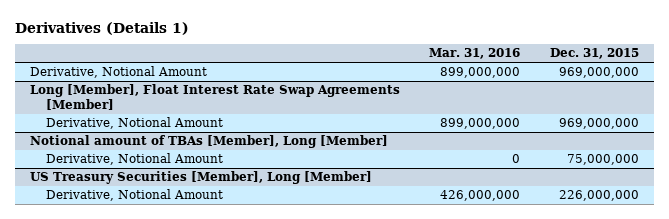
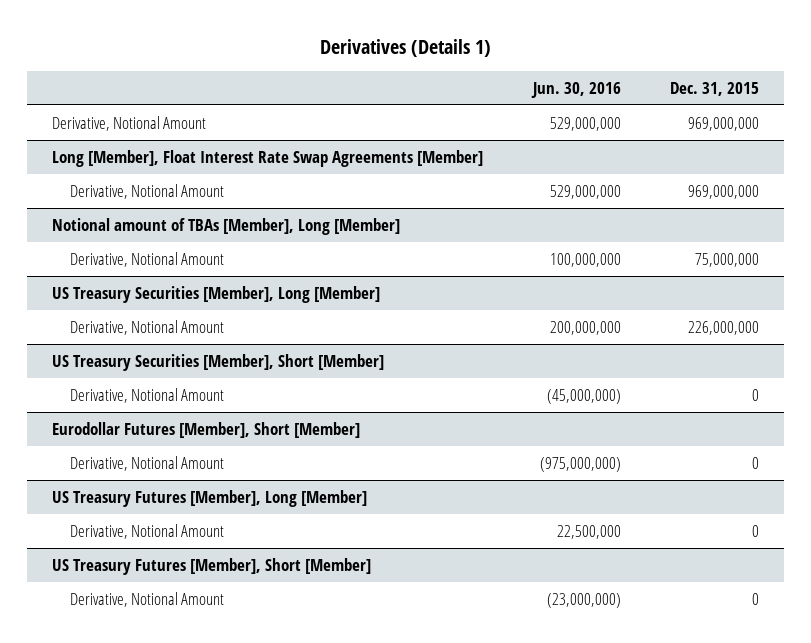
[429,48,521,60] Mar. 31, 2016 -> none
none -> [530,81,621,98] Jun. 30, 2016
none -> [51,353,384,371] US Treasury Securities [Member], Short [Member]
none -> [69,387,224,403] Derivative, Notional Amount
none -> [51,421,360,438] Eurodollar Futures [Member], Short [Member]
none -> [69,455,224,471] Derivative, Notional Amount
none -> [51,489,367,507] US Treasury Futures [Member], Long [Member]
none -> [69,523,224,539] Derivative, Notional Amount
none -> [51,557,371,575] US Treasury Futures [Member], Short [Member]
none -> [69,591,224,607] Derivative, Notional Amount

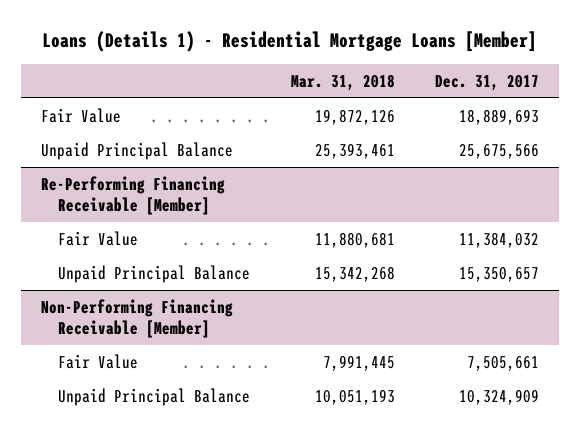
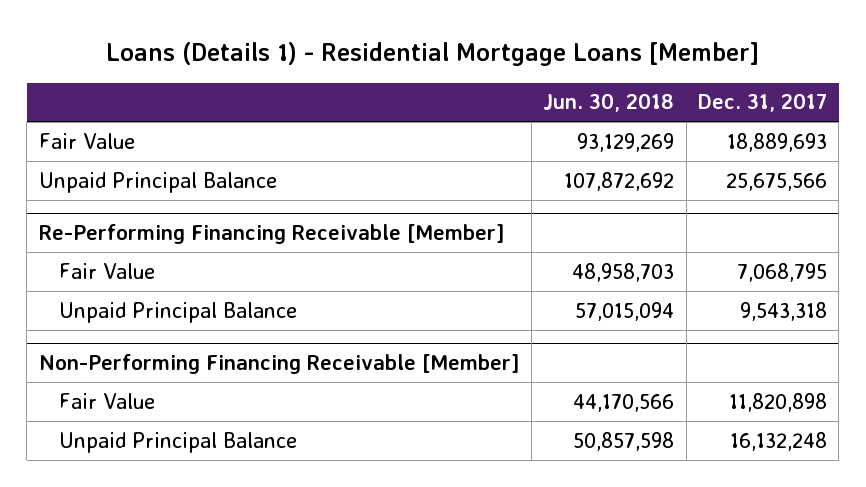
[290,73,395,91] Mar. 31, 2018 -> none
none -> [543,93,675,113] Jun. 30, 2018
[459,231,540,248] 11,384,032 -> [737,262,828,282] 7,068,795
[459,266,540,282] 15,350,657 -> [740,301,828,321] 9,543,318
[467,355,540,371] 7,505,661 -> [729,392,828,412] 11,820,898
[459,388,540,405] 10,324,909 -> [730,431,828,451] 16,132,248

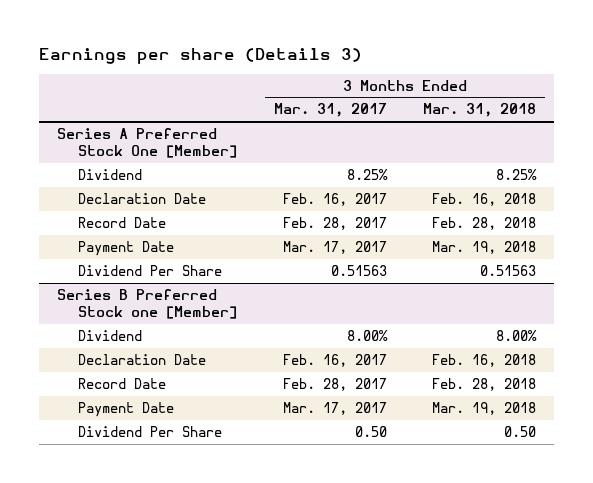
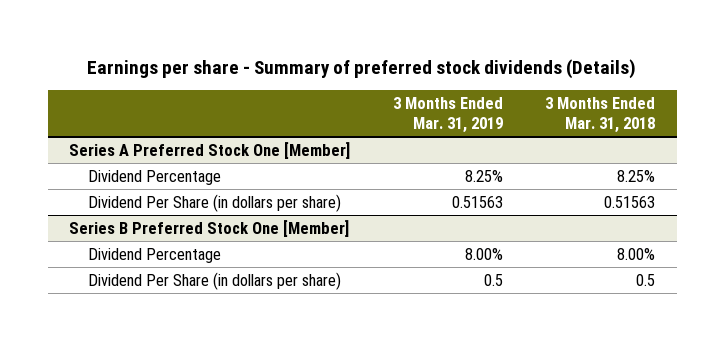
[39,48,363,65] Earnings per share (Details 3) -> [87,58,637,79] Earnings per share - Summary of preferred stock dividends (Details)
[273,103,387,118] Mar. 31, 2017 -> none
none -> [392,96,503,133] 3 Months Ended Mar. 31, 2019
[78,193,207,205] Declaration Date -> none
[78,217,167,229] Record Date -> none
[78,241,175,257] Payment Date -> none
[78,354,207,366] Declaration Date -> none
[78,378,167,390] Record Date -> none
[78,402,175,418] Payment Date -> none
[78,169,143,181] Dividend -> [87,169,221,185] Dividend Percentage
[78,265,223,277] Dividend Per Share -> [87,193,341,212] Dividend Per Share (in dollars per share)
[57,289,238,320] Series B Preferred Stock one [Member] -> [69,219,350,237] Series B Preferred Stock One [Member]
[78,330,143,342] Dividend -> [87,247,221,263] Dividend Percentage
[78,426,223,438] Dividend Per Share -> [87,271,341,290] Dividend Per Share (in dollars per share)
[503,426,536,438] 0.50 -> [636,273,656,286] 0.5

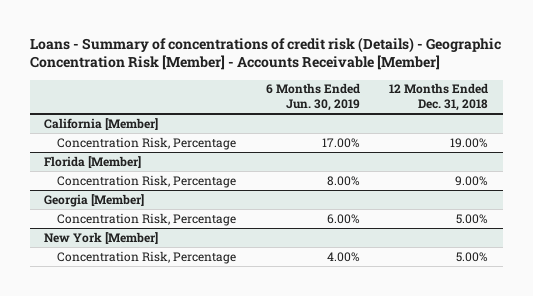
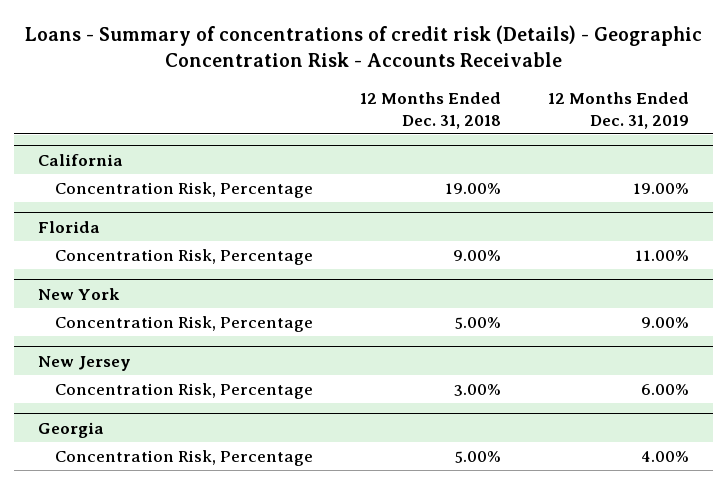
[29,36,501,71] Loans - Summary of concentrations of credit risk (Details) - Geographic Concentration Risk [Member] - Accounts Receivable [Member] -> [24,24,702,67] Loans - Summary of concentrations of credit risk (Details) - Geographic Concentration Risk - Accounts Receivable
[265,83,360,112] 6 Months Ended Jun. 30, 2019 -> none
none -> [548,91,690,129] 12 Months Ended Dec. 31, 2019
[44,117,159,130] California [Member] -> [38,153,124,166] California
[44,155,142,168] Florida [Member] -> [38,220,101,233] Florida
[44,193,145,207] Georgia [Member] -> [38,287,121,300] New York
[44,231,159,244] New York [Member] -> [38,355,132,371] New Jersey
none -> [54,383,313,400] Concentration Risk, Percentage
none -> [38,421,105,438] Georgia

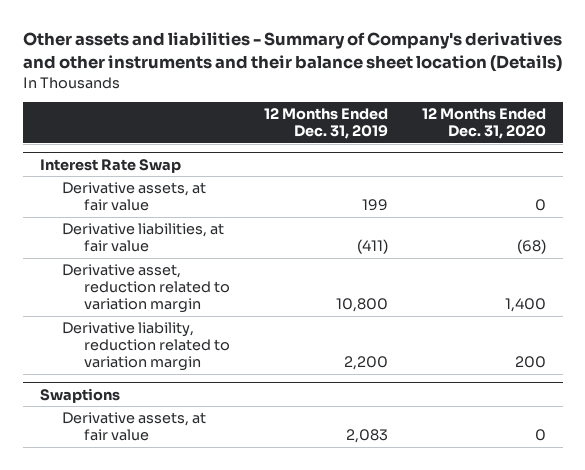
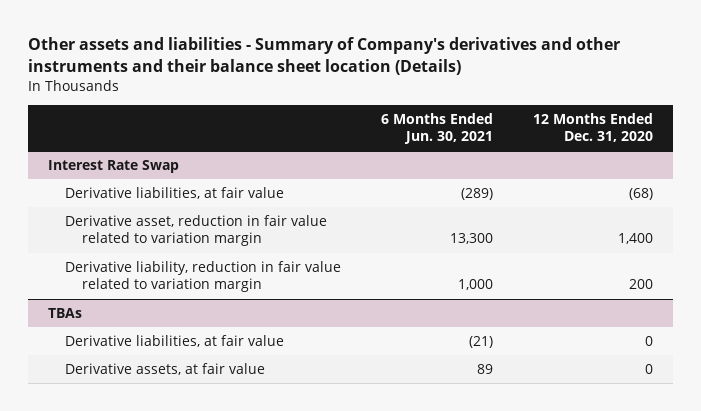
[263,108,388,140] 12 Months Ended Dec. 31, 2019 -> none
none -> [381,112,494,144] 6 Months Ended Jun. 30, 2021
[61,182,206,212] Derivative assets, at fair value -> none
[39,387,120,403] Swaptions -> none
[61,264,230,314] Derivative asset, reduction related to variation margin -> [65,215,328,247] Derivative asset, reduction in fair value related to variation margin
[61,322,230,372] Derivative liability, reduction related to variation margin -> [65,261,342,293] Derivative liability, reduction in fair value related to variation margin
none -> [48,308,83,319] TBAs
none -> [65,335,285,348] Derivative liabilities, at fair value

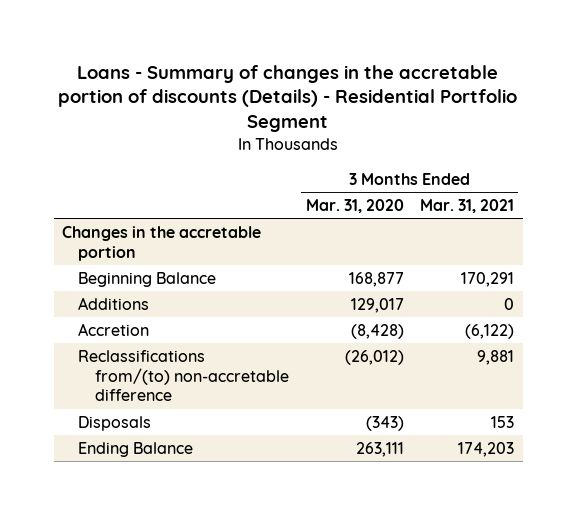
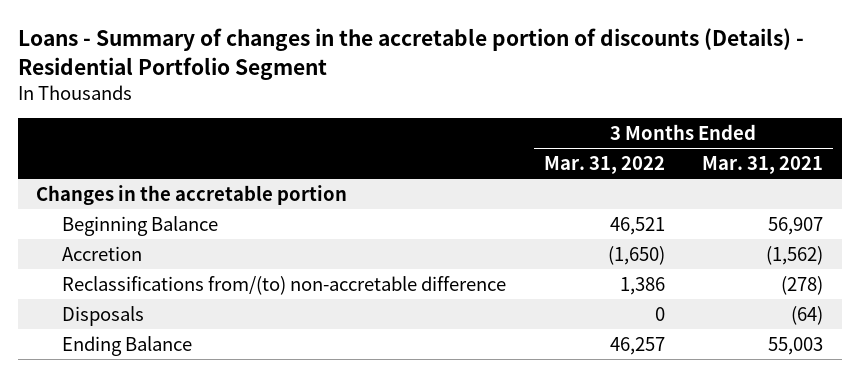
[305,199,404,214] Mar. 31, 2020 -> none
none -> [543,156,665,175] Mar. 31, 2022
[78,296,150,310] Additions -> none
[461,271,515,287] 170,291 -> [768,216,824,235] 56,907
[465,323,515,339] (6,122) -> [766,245,824,265] (1,562)
[477,349,515,365] 9,881 -> [781,275,824,295] (278)
[491,415,515,428] 153 -> [791,305,824,325] (64)
[458,441,515,457] 174,203 -> [768,336,824,355] 55,003

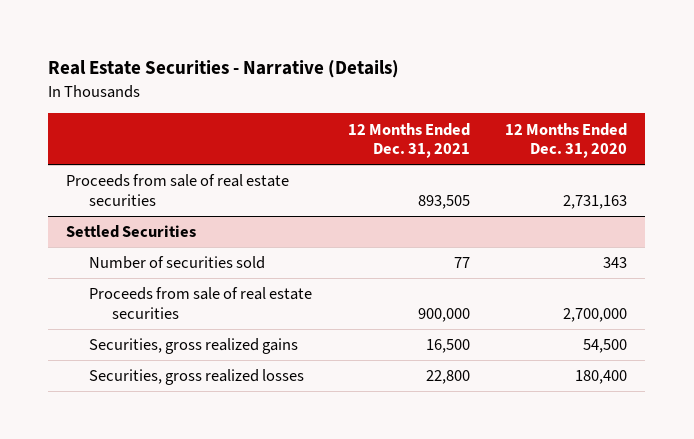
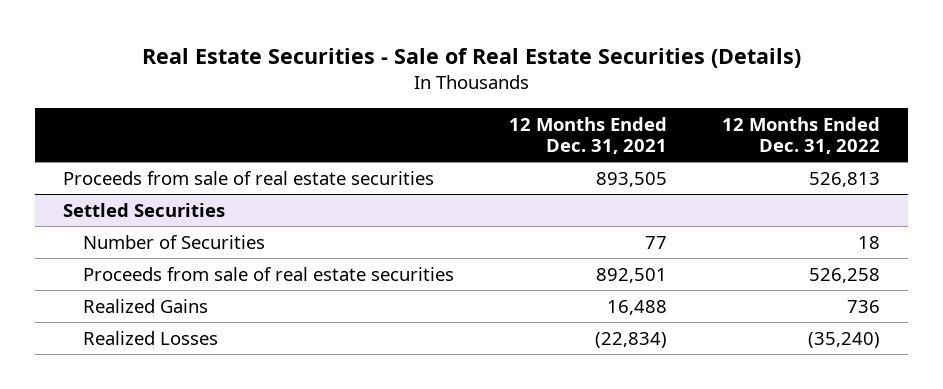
[48,60,400,79] Real Estate Securities - Narrative (Details) -> [141,48,801,69] Real Estate Securities - Sale of Real Estate Securities (Details)
[505,122,628,159] 12 Months Ended Dec. 31, 2020 -> none
none -> [722,116,881,155] 12 Months Ended Dec. 31, 2022
[89,256,266,270] Number of securities sold -> [82,234,265,249] Number of Securities
[417,307,470,322] 900,000 -> [595,267,667,283] 892,501
[89,338,299,355] Securities, gross realized gains -> [82,298,208,313] Realized Gains
[425,339,470,354] 16,500 -> [606,299,667,315] 16,488
[89,369,305,386] Securities, gross realized losses -> [82,330,218,345] Realized Losses
[425,370,470,385] 22,800 -> [594,331,667,348] (22,834)

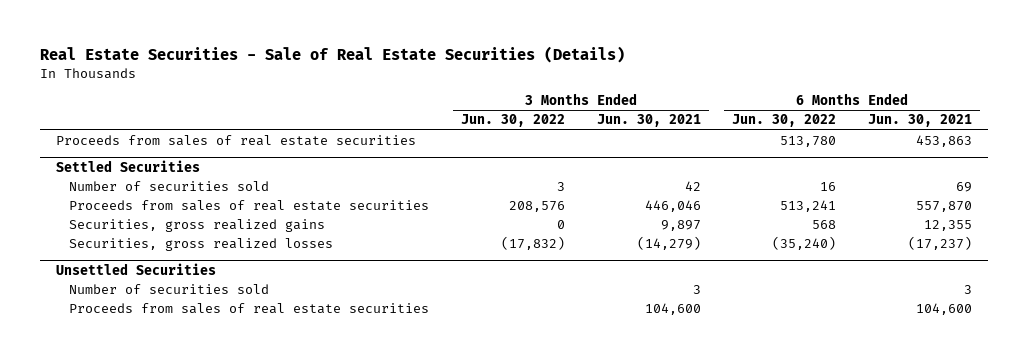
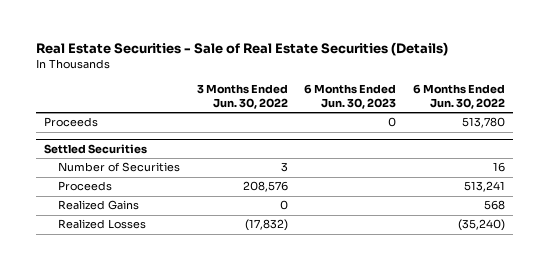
[596,114,701,128] Jun. 30, 2021 -> none
[868,114,973,128] Jun. 30, 2021 -> none
none -> [304,83,397,110] 6 Months Ended Jun. 30, 2023
[56,135,417,147] Proceeds from sales of real estate securities -> [44,117,99,128] Proceeds
[56,263,217,276] Unsettled Securities -> none
[69,284,270,295] Number of securities sold -> none
[69,303,430,315] Proceeds from sales of real estate securities -> none
[69,181,270,192] Number of securities sold -> [58,162,181,173] Number of Securities
[69,200,430,212] Proceeds from sales of real estate securities -> [58,181,113,192] Proceeds
[69,219,326,233] Securities, gross realized gains -> [58,200,140,211] Realized Gains
[69,238,334,252] Securities, gross realized losses -> [58,219,147,230] Realized Losses

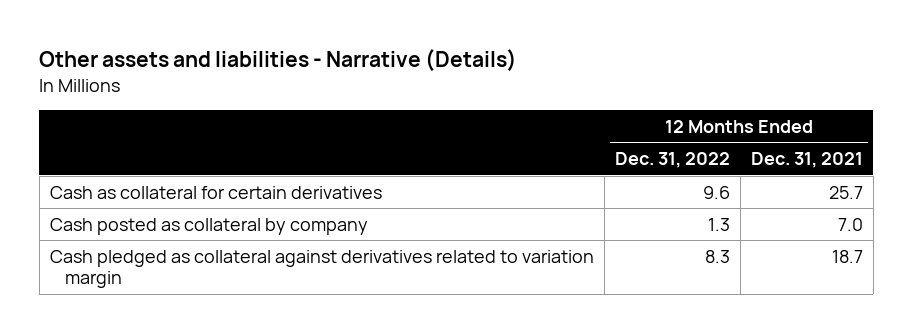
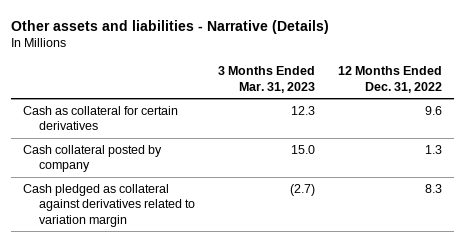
[750,152,863,169] Dec. 31, 2021 -> none
none -> [218,66,316,93] 3 Months Ended Mar. 31, 2023
[49,217,368,235] Cash posted as collateral by company -> [22,144,162,173] Cash collateral posted by company

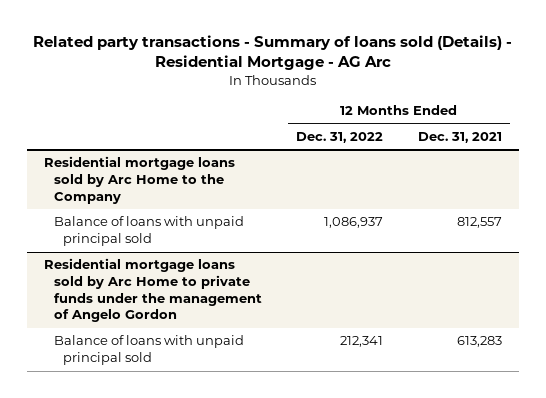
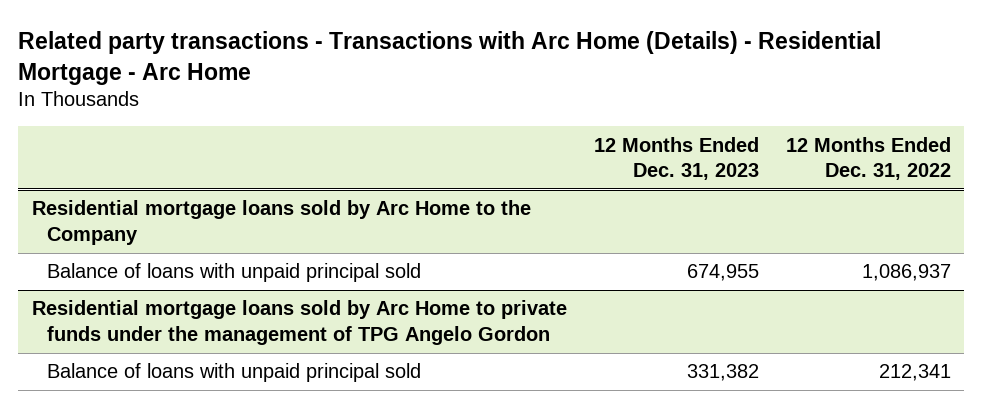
[32,35,512,71] Related party transactions - Summary of loans sold (Details) - Residential Mortgage - AG Arc -> [18,30,882,85] Related party transactions - Transactions with Arc Home (Details) - Residential Mortgage - Arc Home
[417,131,502,143] Dec. 31, 2021 -> none
none -> [593,136,759,181] 12 Months Ended Dec. 31, 2023
[44,258,262,323] Residential mortgage loans sold by Arc Home to private funds under the management of Angelo Gordon -> [31,300,567,345] Residential mortgage loans sold by Arc Home to private funds under the management of TPG Angelo Gordon

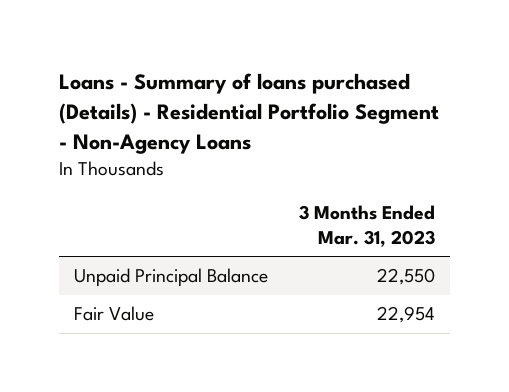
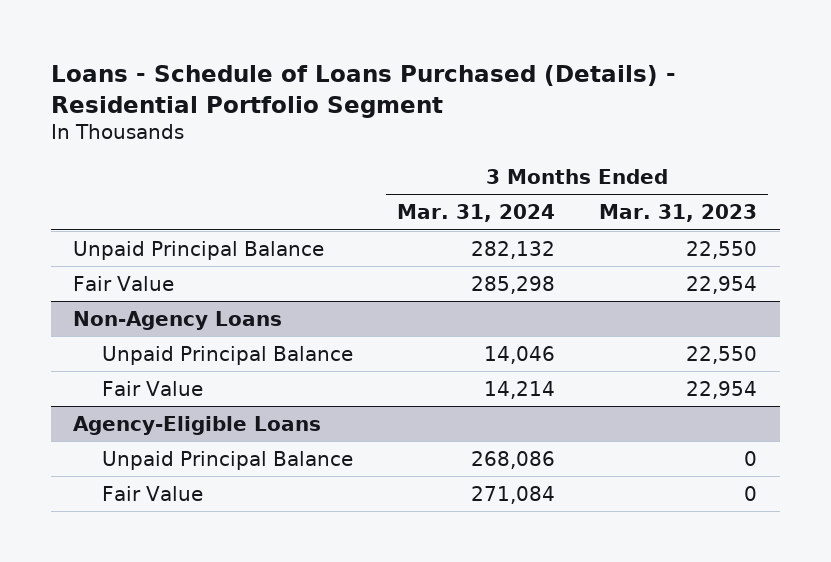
[58,72,439,154] Loans - Summary of loans purchased (Details) - Residential Portfolio Segment - Non-Agency Loans -> [51,65,677,118] Loans - Schedule of Loans Purchased (Details) - Residential Portfolio Segment
none -> [397,204,556,223] Mar. 31, 2024
none -> [73,310,283,330] Non-Agency Loans
none -> [101,345,353,365] Unpaid Principal Balance
none -> [101,380,203,396] Fair Value
none -> [73,415,322,435] Agency-Eligible Loans
none -> [101,450,353,470] Unpaid Principal Balance
none -> [101,485,203,501] Fair Value

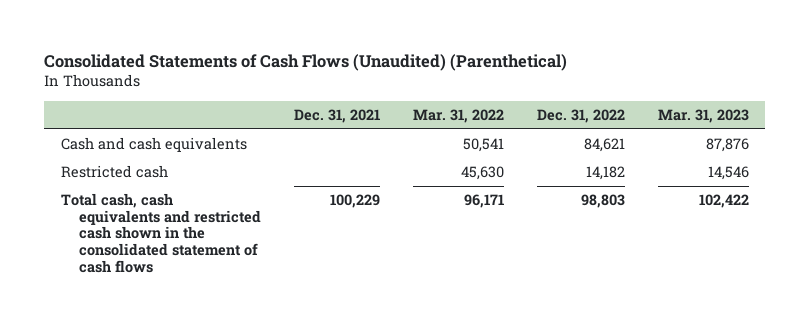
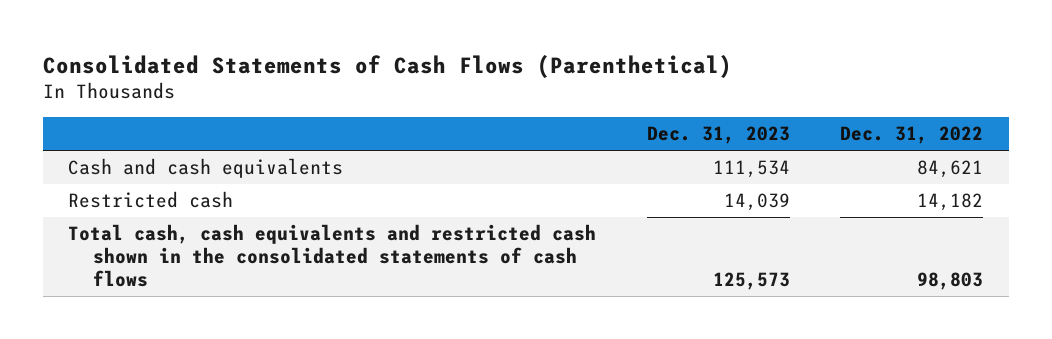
[44,53,568,71] Consolidated Statements of Cash Flows (Unaudited) (Parenthetical) -> [43,54,733,78] Consolidated Statements of Cash Flows (Parenthetical)
[294,108,381,123] Dec. 31, 2021 -> none
[413,108,505,123] Mar. 31, 2022 -> none
[657,108,749,123] Mar. 31, 2023 -> none
none -> [646,126,790,145] Dec. 31, 2023
[60,193,262,273] Total cash, cash equivalents and restricted cash shown in the consolidated statement of cash flows -> [68,224,597,287] Total cash, cash equivalents and restricted cash shown in the consolidated statements of cash flows

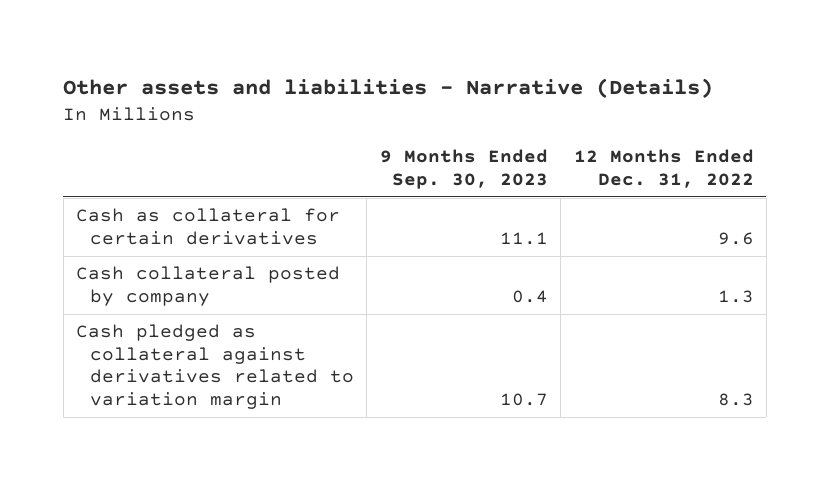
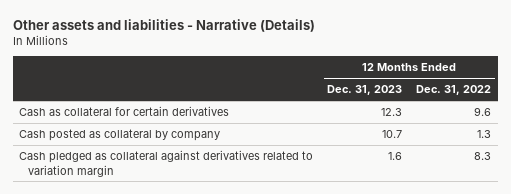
[379,149,548,190] 9 Months Ended Sep. 30, 2023 -> none
none -> [327,85,403,96] Dec. 31, 2023
[76,266,341,306] Cash collateral posted by company -> [19,129,221,142] Cash posted as collateral by company

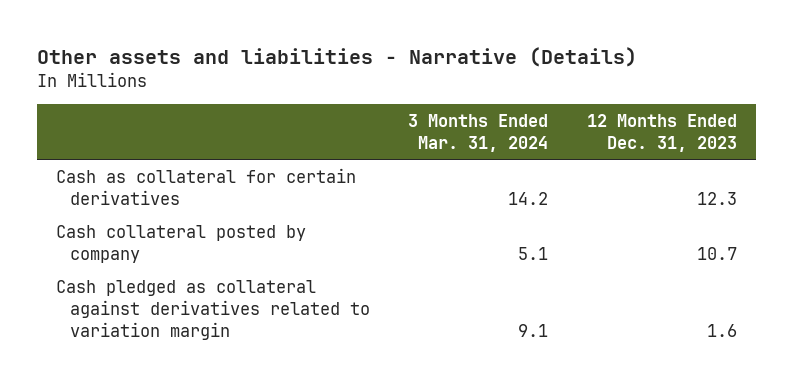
[416,85,492,96] Dec. 31, 2022 -> none
none -> [408,114,549,152] 3 Months Ended Mar. 31, 2024
[19,129,221,142] Cash posted as collateral by company -> [56,224,307,263] Cash collateral posted by company

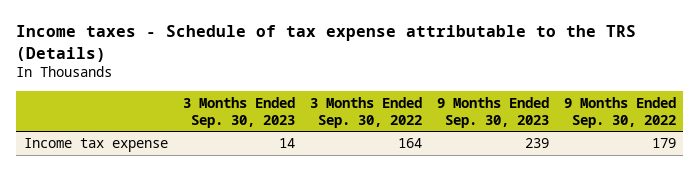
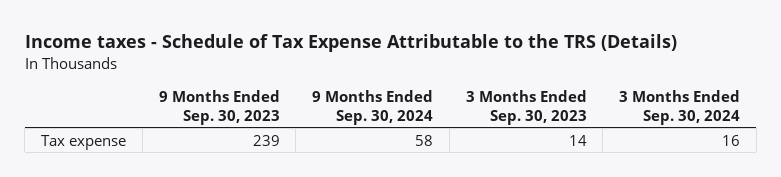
[16,25,637,62] Income taxes - Schedule of tax expense attributable to the TRS (Details) -> [24,34,677,53] Income taxes - Schedule of Tax Expense Attributable to the TRS (Details)
[309,96,422,128] 3 Months Ended Sep. 30, 2022 -> none
[563,96,676,128] 9 Months Ended Sep. 30, 2022 -> none
none -> [312,89,434,125] 9 Months Ended Sep. 30, 2024
none -> [619,89,741,125] 3 Months Ended Sep. 30, 2024
[23,138,168,153] Income tax expense -> [41,134,127,150] Tax expense

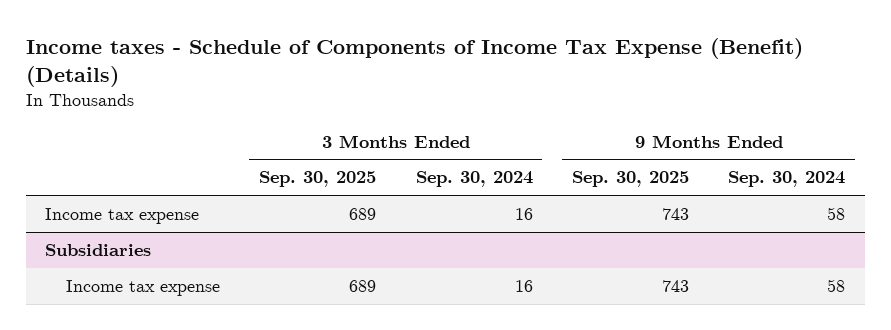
[24,34,677,53] Income taxes - Schedule of Tax Expense Attributable to the TRS (Details) -> [25,37,803,87] Income taxes - Schedule of Components of Income Tax Expense (Benefit) (Details)
[158,89,280,125] 9 Months Ended Sep. 30, 2023 -> none
[465,89,587,125] 3 Months Ended Sep. 30, 2023 -> none
none -> [259,171,377,188] Sep. 30, 2025
none -> [572,171,690,188] Sep. 30, 2025
[41,134,127,150] Tax expense -> [45,208,200,225] Income tax expense
none -> [45,244,152,257] Subsidiaries
none -> [65,280,220,297] Income tax expense

